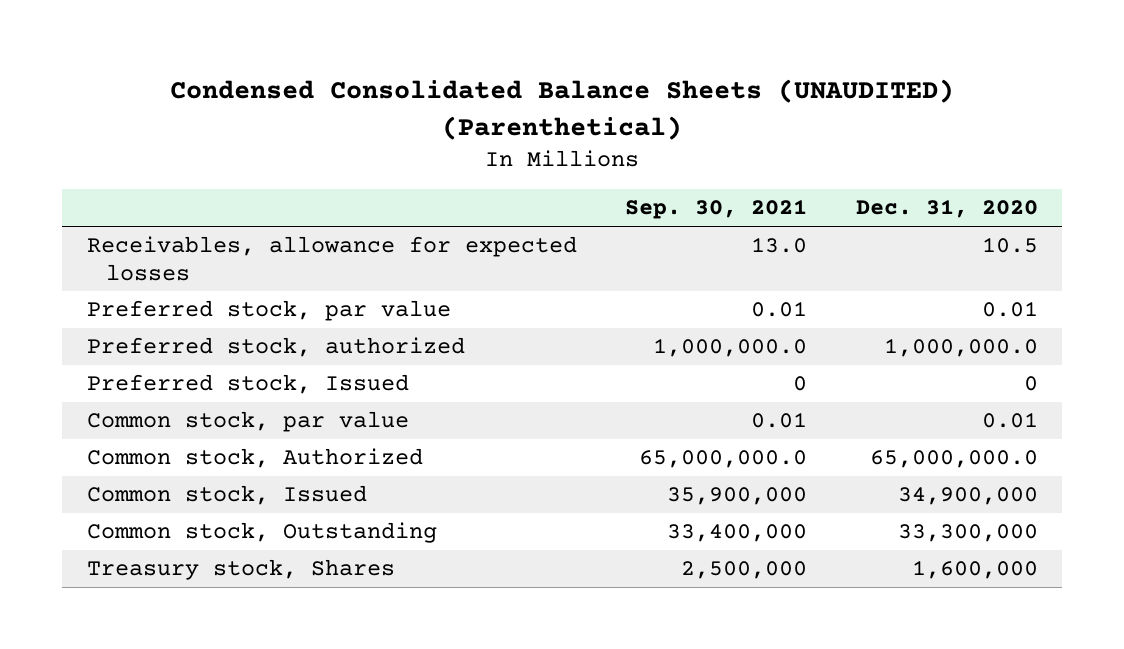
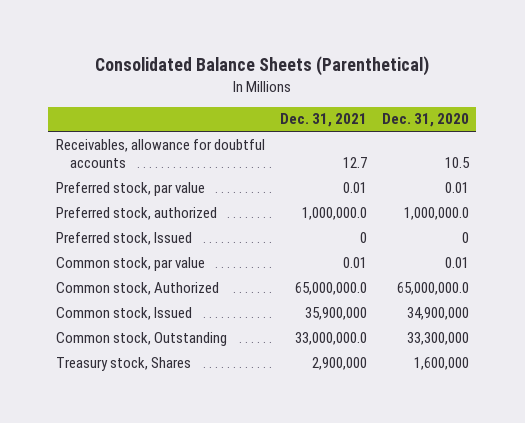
[170,79,955,140] Condensed Consolidated Balance Sheets (UNAUDITED) (Parenthetical) -> [95,56,430,77] Consolidated Balance Sheets (Parenthetical)
[625,199,808,220] Sep. 30, 2021 -> none
none -> [279,113,367,128] Dec. 31, 2021
[86,236,577,281] Receivables, allowance for expected losses -> [55,138,265,169] Receivables, allowance for doubtful accounts

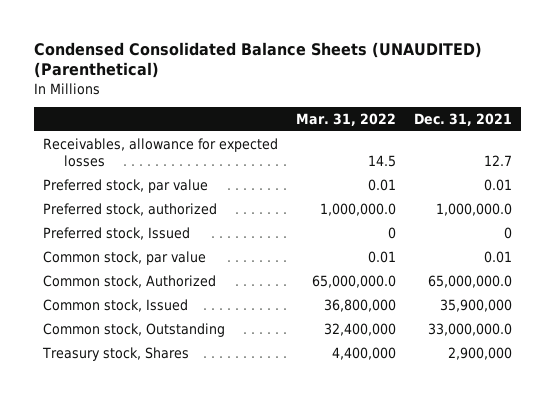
[95,56,430,77] Consolidated Balance Sheets (Parenthetical) -> [33,41,482,79] Condensed Consolidated Balance Sheets (UNAUDITED) (Parenthetical)
[381,113,469,128] Dec. 31, 2020 -> none
none -> [295,112,396,126] Mar. 31, 2022
[55,138,265,169] Receivables, allowance for doubtful accounts -> [42,137,278,167] Receivables, allowance for expected losses

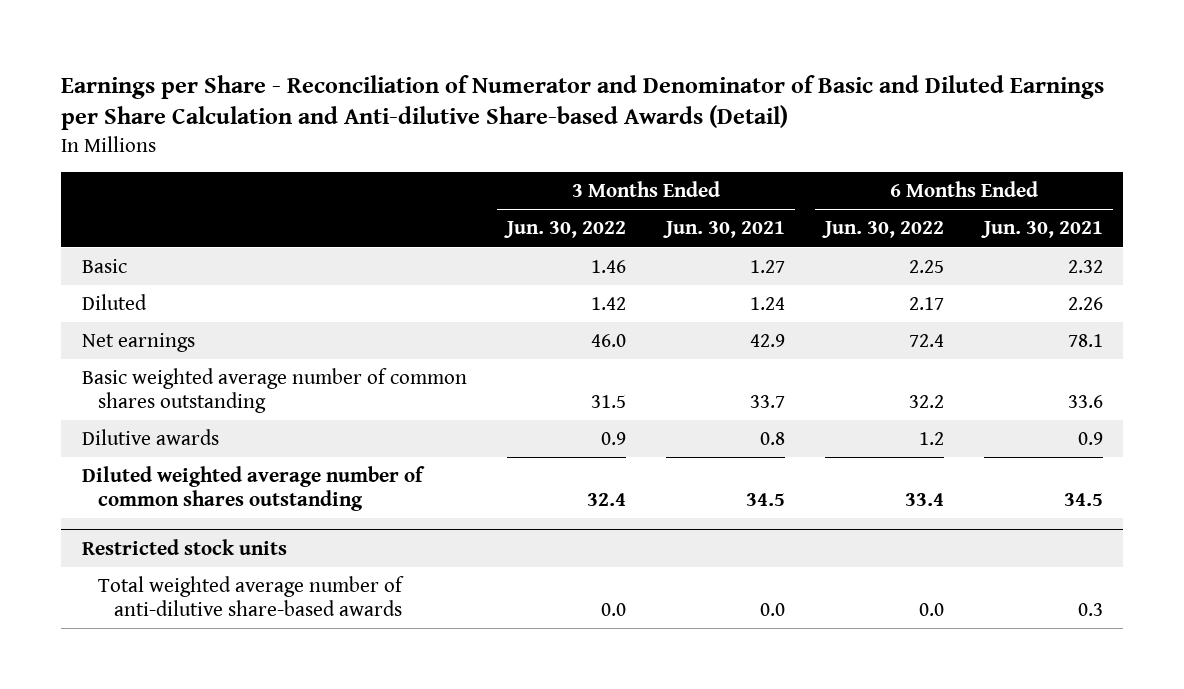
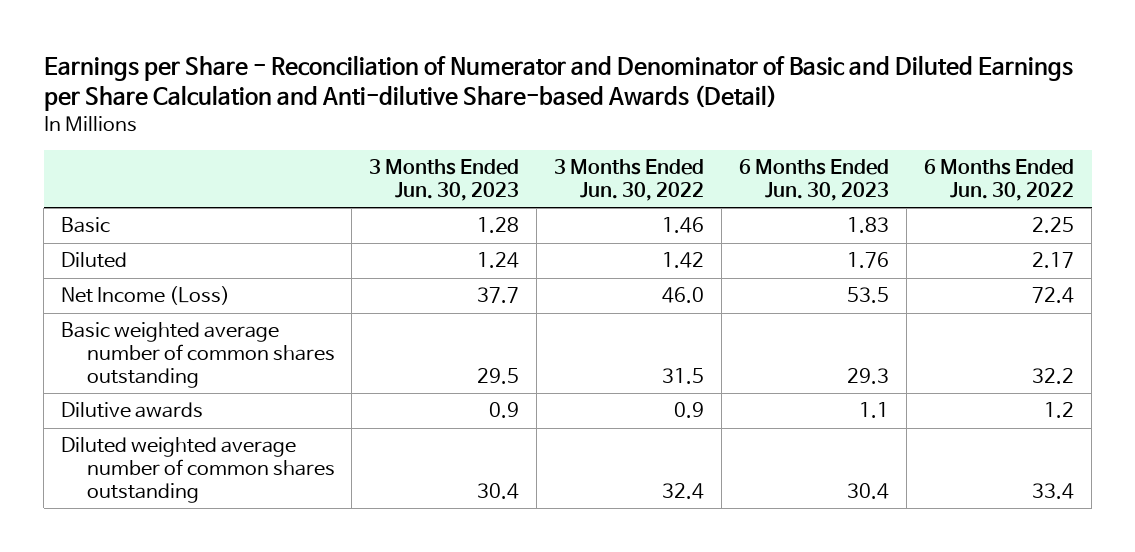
[662,221,785,239] Jun. 30, 2021 -> none
[980,221,1103,239] Jun. 30, 2021 -> none
none -> [369,159,520,202] 3 Months Ended Jun. 30, 2023
none -> [739,159,890,202] 6 Months Ended Jun. 30, 2023
[81,332,195,352] Net earnings -> [61,286,231,306] Net Income (Loss)
[81,538,287,555] Restricted stock units -> none
[98,575,405,616] Total weighted average number of anti-dilutive share-based awards -> none

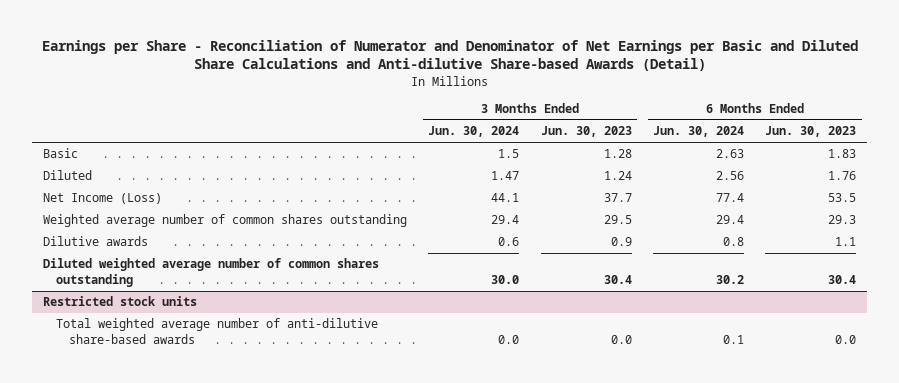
[43,54,1073,112] Earnings per Share - Reconciliation of Numerator and Denominator of Basic and Diluted Earnings per Share Calculation and Anti-dilutive Share-based Awards (Detail) -> [41,39,858,72] Earnings per Share - Reconciliation of Numerator and Denominator of Net Earnings per Basic and Diluted Share Calculations and Anti-dilutive Share-based Awards (Detail)
[554,159,705,202] 3 Months Ended Jun. 30, 2022 -> none
[924,159,1075,202] 6 Months Ended Jun. 30, 2022 -> none
none -> [428,126,520,138] Jun. 30, 2024
none -> [652,126,744,138] Jun. 30, 2024
[61,322,335,388] Basic weighted average number of common shares outstanding -> [42,214,407,228] Weighted average number of common shares outstanding
none -> [42,296,197,307] Restricted stock units
none -> [55,318,378,344] Total weighted average number of anti-dilutive share-based awards

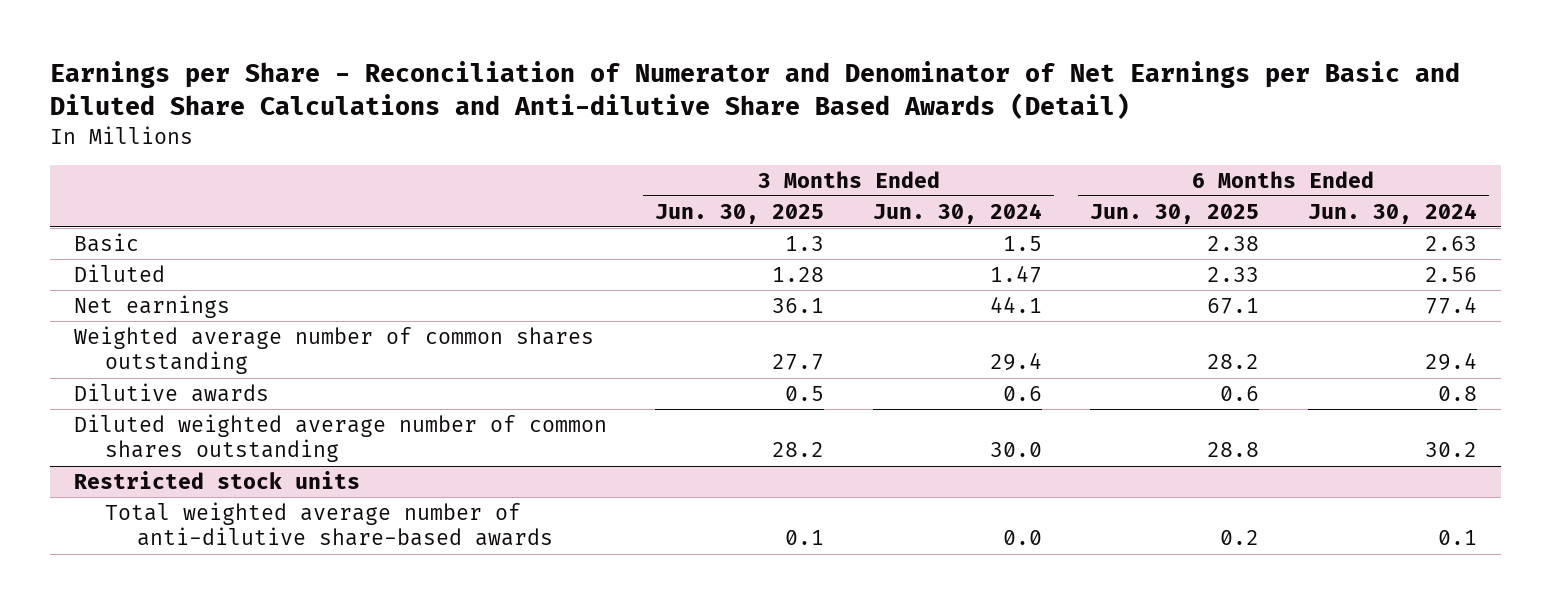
[41,39,858,72] Earnings per Share - Reconciliation of Numerator and Denominator of Net Earnings per Basic and Diluted Share Calculations and Anti-dilutive Share-based Awards (Detail) -> [49,61,1460,120] Earnings per Share - Reconciliation of Numerator and Denominator of Net Earnings per Basic and Diluted Share Calculations and Anti-dilutive Share Based Awards (Detail)
[540,126,632,138] Jun. 30, 2023 -> none
[765,126,857,138] Jun. 30, 2023 -> none
none -> [655,203,825,224] Jun. 30, 2025
none -> [1090,203,1260,224] Jun. 30, 2025
[42,193,162,205] Net Income (Loss) -> [73,294,230,318] Net earnings

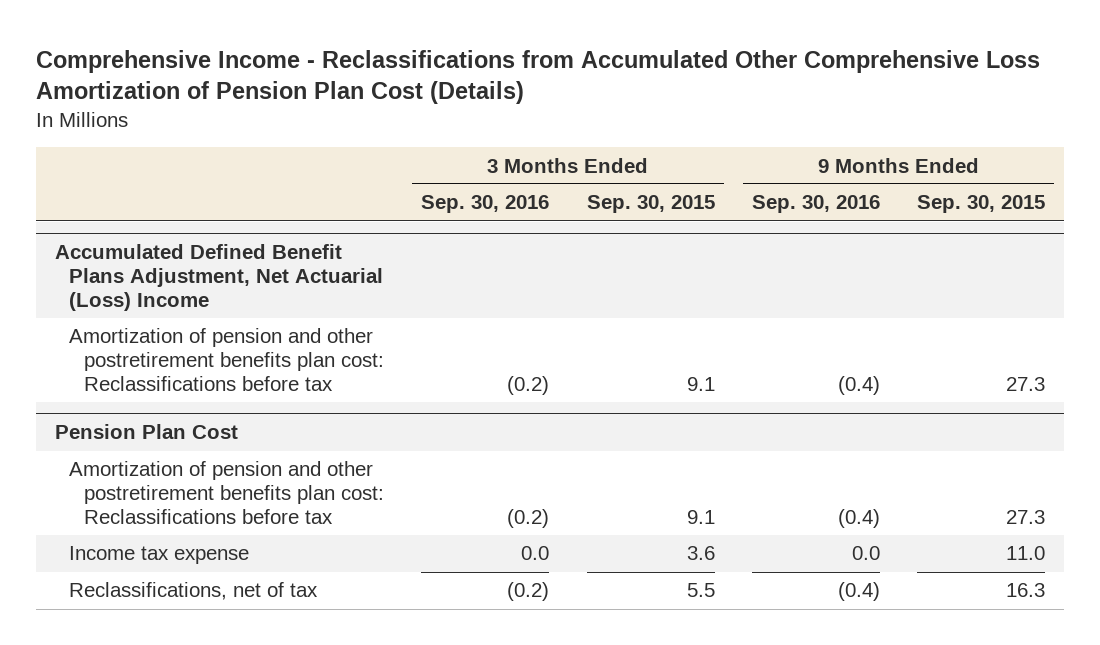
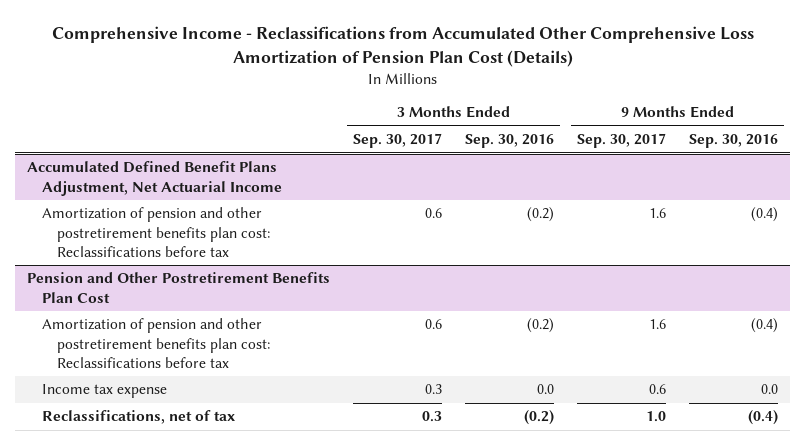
[586,195,715,214] Sep. 30, 2015 -> none
[917,195,1046,214] Sep. 30, 2015 -> none
none -> [353,133,443,149] Sep. 30, 2017
none -> [577,133,667,149] Sep. 30, 2017
[54,244,384,311] Accumulated Defined Benefit Plans Adjustment, Net Actuarial (Loss) Income -> [26,161,282,196] Accumulated Defined Benefit Plans Adjustment, Net Actuarial Income
[54,424,238,440] Pension Plan Cost -> [26,272,330,303] Pension and Other Postretirement Benefits Plan Cost

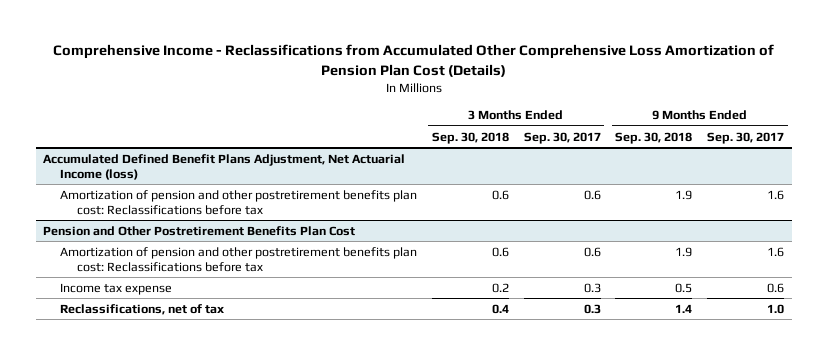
[465,134,555,149] Sep. 30, 2016 -> none
[689,134,779,149] Sep. 30, 2016 -> none
none -> [431,131,509,144] Sep. 30, 2018
none -> [615,131,693,144] Sep. 30, 2018
[26,161,282,196] Accumulated Defined Benefit Plans Adjustment, Net Actuarial Income -> [43,153,406,180] Accumulated Defined Benefit Plans Adjustment, Net Actuarial Income (loss)

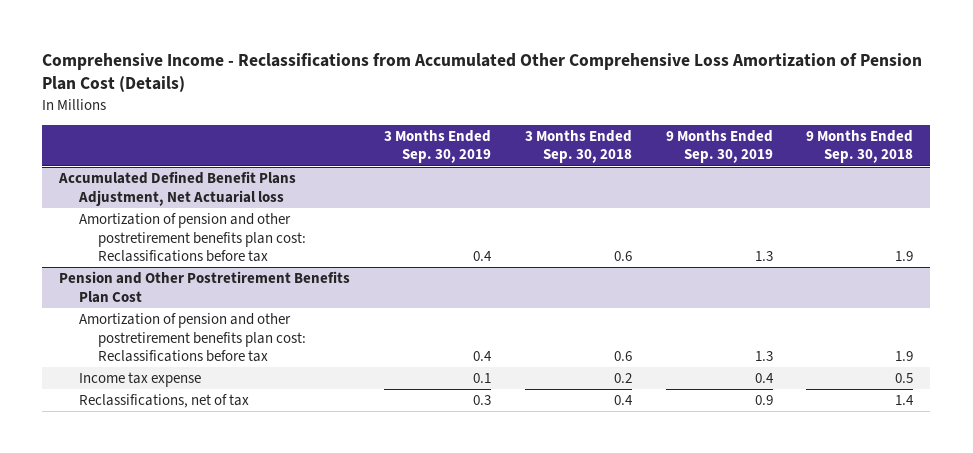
[523,131,601,144] Sep. 30, 2017 -> none
[707,131,785,144] Sep. 30, 2017 -> none
none -> [383,130,491,164] 3 Months Ended Sep. 30, 2019
none -> [665,130,773,164] 9 Months Ended Sep. 30, 2019
[43,153,406,180] Accumulated Defined Benefit Plans Adjustment, Net Actuarial Income (loss) -> [58,171,297,206] Accumulated Defined Benefit Plans Adjustment, Net Actuarial loss

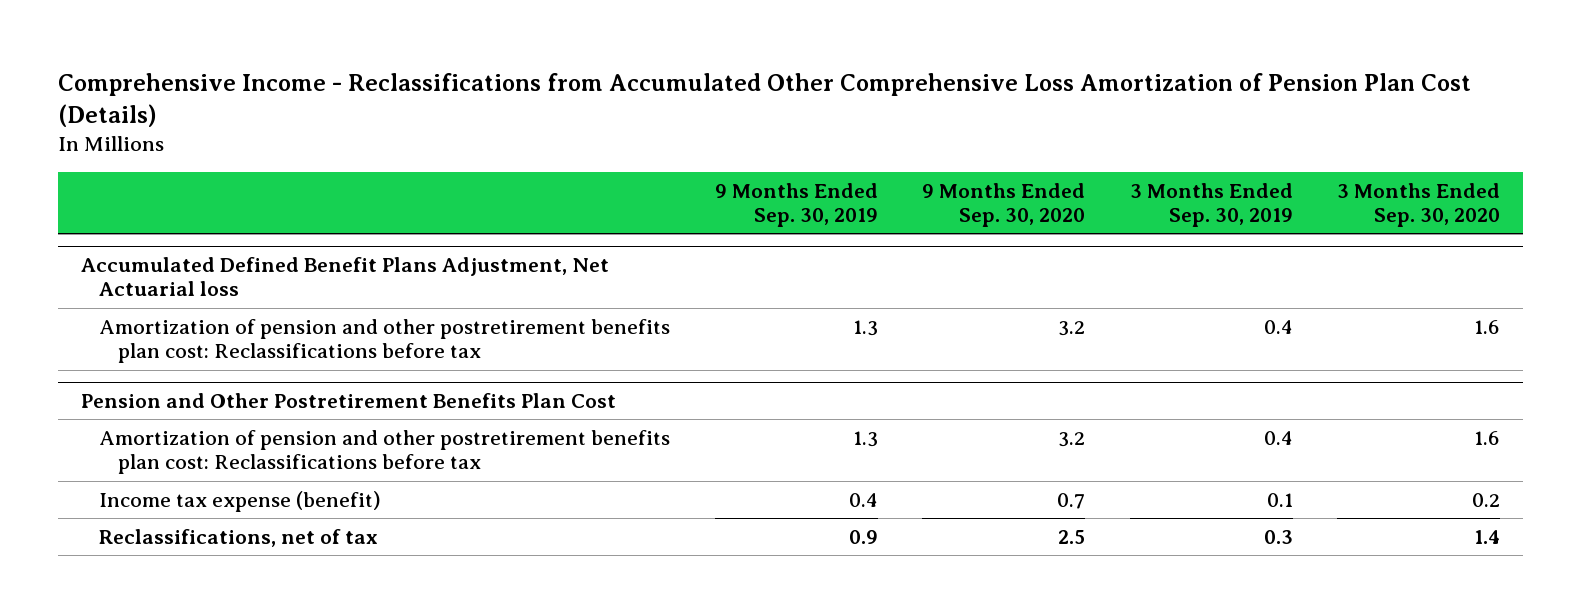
[524,130,632,164] 3 Months Ended Sep. 30, 2018 -> none
[806,130,914,164] 9 Months Ended Sep. 30, 2018 -> none
none -> [922,182,1086,228] 9 Months Ended Sep. 30, 2020
none -> [1337,182,1501,228] 3 Months Ended Sep. 30, 2020
[78,372,201,388] Income tax expense -> [99,490,382,512] Income tax expense (benefit)

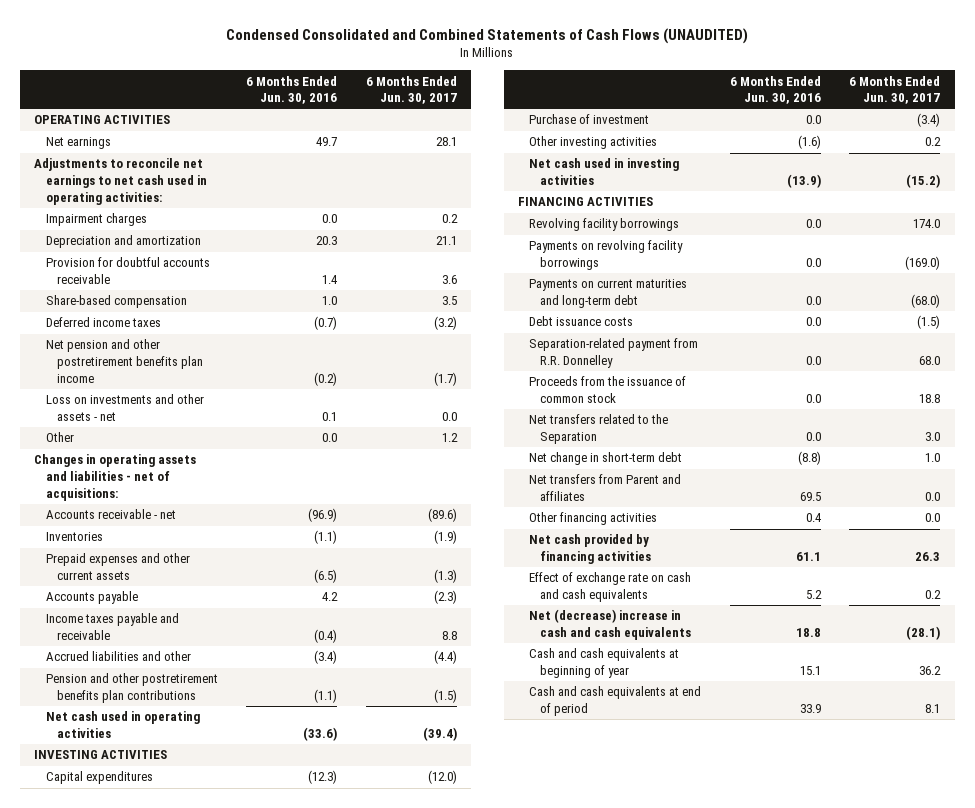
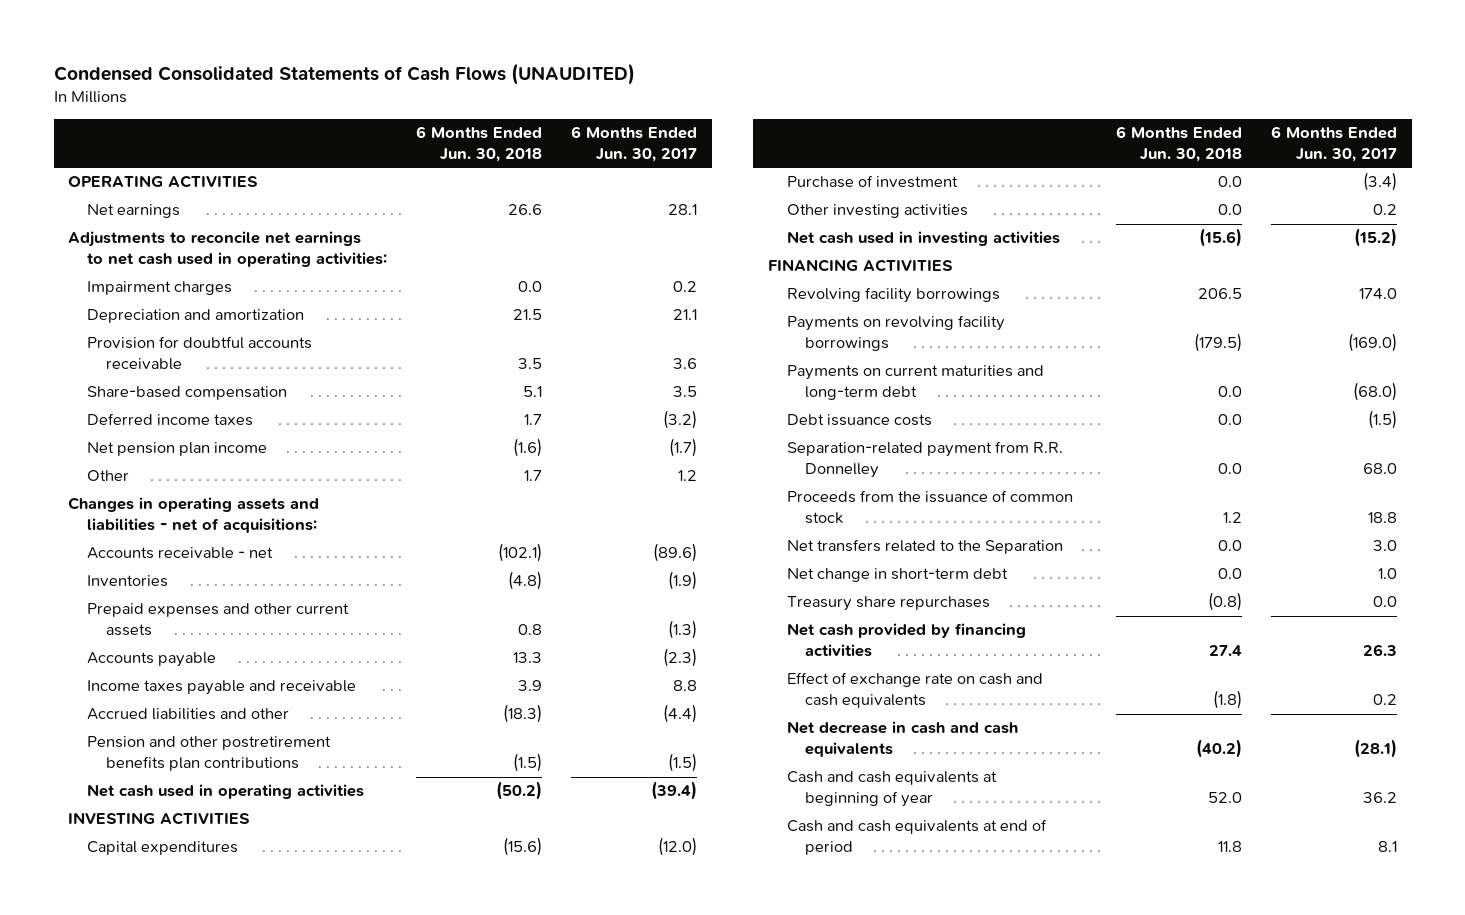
[226,27,749,44] Condensed Consolidated and Combined Statements of Cash Flows (UNAUDITED) -> [53,62,635,85] Condensed Consolidated Statements of Cash Flows (UNAUDITED)
[246,75,338,105] 6 Months Ended Jun. 30, 2016 -> none
none -> [416,126,543,163] 6 Months Ended Jun. 30, 2018
[45,394,204,421] Loss on investments and other assets - net -> none
[45,339,203,383] Net pension and other postretirement benefits plan income -> [87,442,268,457] Net pension plan income
[529,474,682,501] Net transfers from Parent and affiliates -> none
[529,512,658,526] Other financing activities -> none
none -> [786,596,990,612] Treasury share repurchases
[529,609,692,640] Net (decrease) increase in cash and cash equivalents -> [786,721,1018,758] Net decrease in cash and cash equivalents

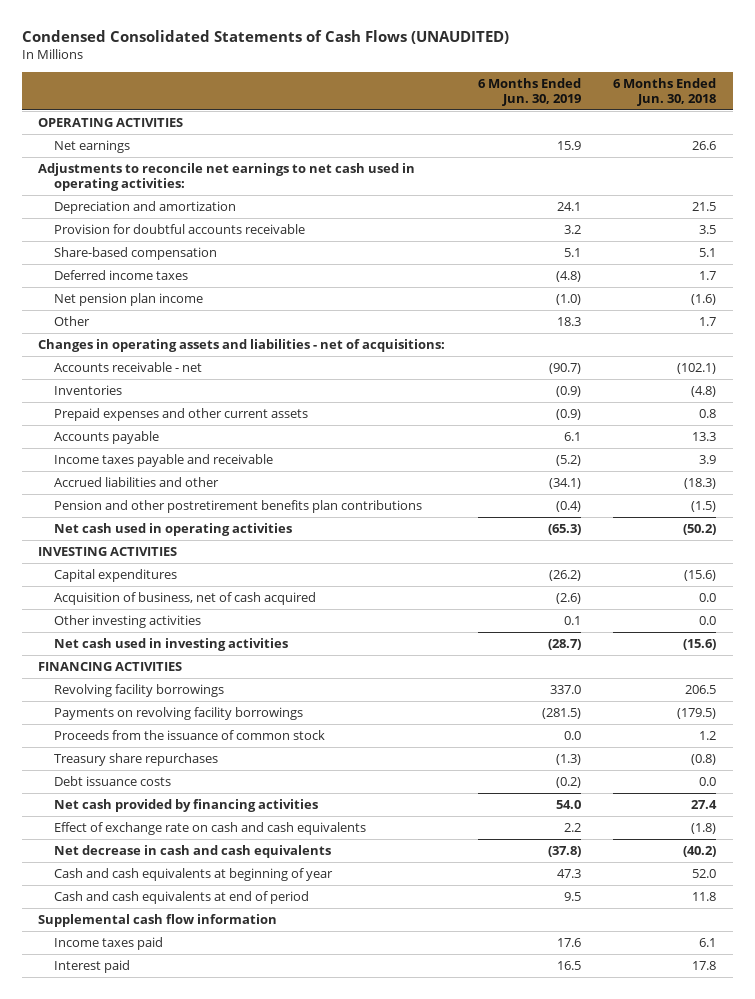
[571,126,698,163] 6 Months Ended Jun. 30, 2017 -> none
none -> [477,77,581,107] 6 Months Ended Jun. 30, 2019
[87,281,233,296] Impairment charges -> none
[786,175,958,189] Purchase of investment -> none
none -> [54,591,317,605] Acquisition of business, net of cash acquired
[786,365,1044,401] Payments on current maturities and long-term debt -> none
[786,441,1063,479] Separation-related payment from R.R. Donnelley -> none
[786,539,1063,555] Net transfers related to the Separation -> none
[786,568,1008,583] Net change in short-term debt -> none
[786,414,932,427] Debt issuance costs -> [54,775,172,786] Debt issuance costs
none -> [38,913,278,927] Supplemental cash flow information
none -> [54,936,164,950] Income taxes paid
none -> [54,959,131,973] Interest paid

